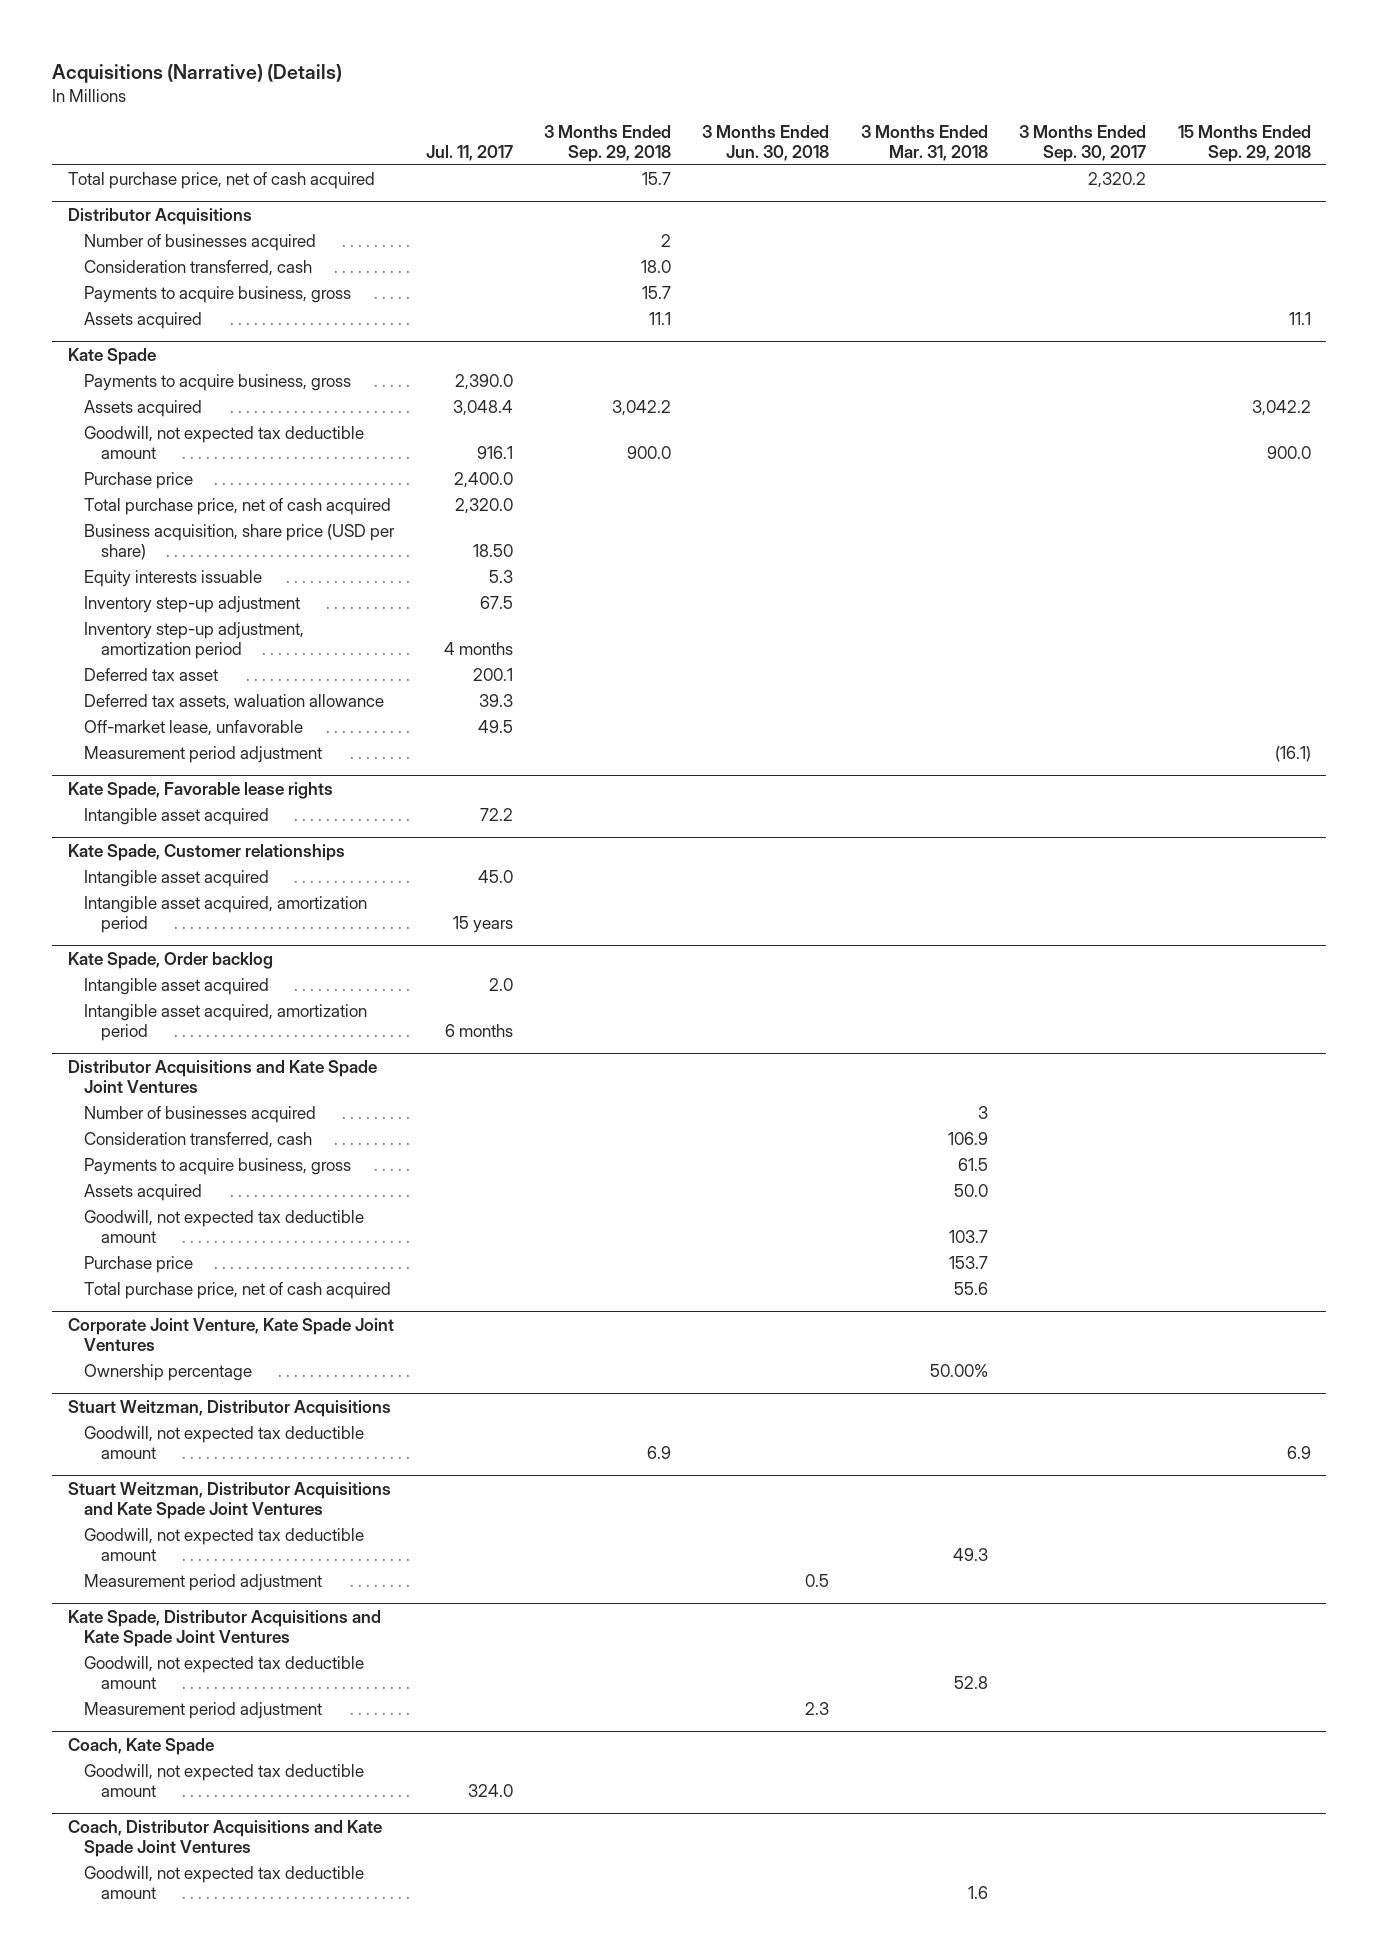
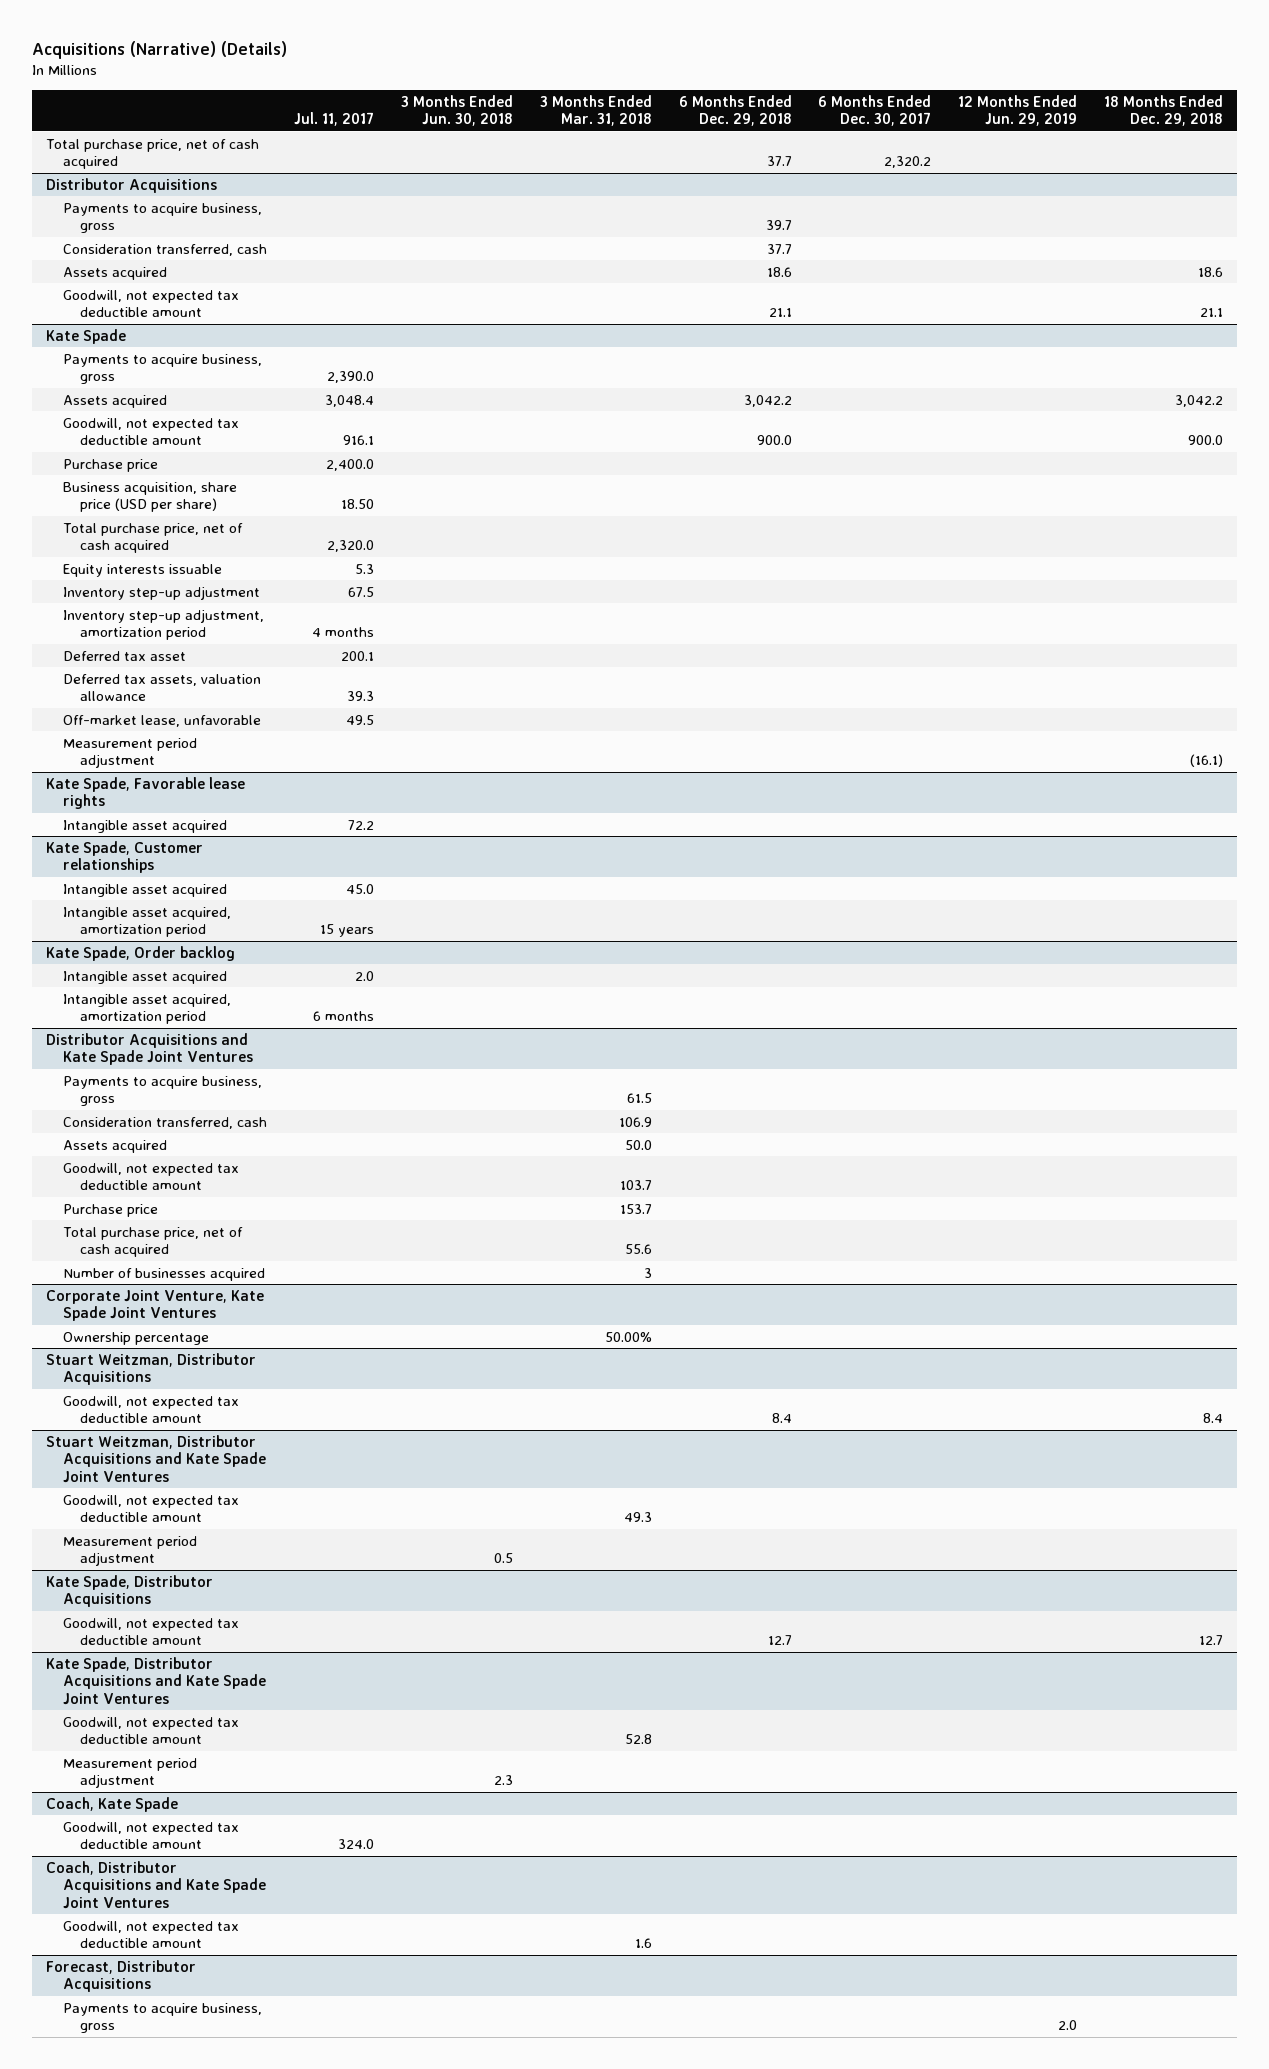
[544,125,672,162] 3 Months Ended Sep. 29, 2018 -> none
[1019,125,1147,162] 3 Months Ended Sep. 30, 2017 -> none
[1177,125,1311,162] 15 Months Ended Sep. 29, 2018 -> none
none -> [678,94,792,127] 6 Months Ended Dec. 29, 2018
none -> [818,94,932,127] 6 Months Ended Dec. 30, 2017
none -> [958,94,1078,127] 12 Months Ended Jun. 29, 2019
none -> [1104,94,1224,127] 18 Months Ended Dec. 29, 2018
[84,234,317,252] Number of businesses acquired -> none
[84,260,313,277] Consideration transferred, cash -> [62,243,267,256] Consideration transferred, cash
none -> [62,289,239,318] Goodwill, not expected tax deductible amount
[84,498,392,516] Total purchase price, net of cash acquired -> [62,522,243,554] Total purchase price, net of cash acquired
[84,694,385,711] Deferred tax assets, waluation allowance -> [62,673,261,702] Deferred tax assets, valuation allowance
[84,1132,313,1149] Consideration transferred, cash -> [62,1116,267,1129] Consideration transferred, cash
[84,1106,317,1124] Number of businesses acquired -> [62,1267,265,1281] Number of businesses acquired
none -> [45,1574,213,1608] Kate Spade, Distributor Acquisitions
none -> [62,1617,239,1646] Goodwill, not expected tax deductible amount
none -> [45,1959,196,1993] Forecast, Distributor Acquisitions
none -> [62,2002,262,2034] Payments to acquire business, gross

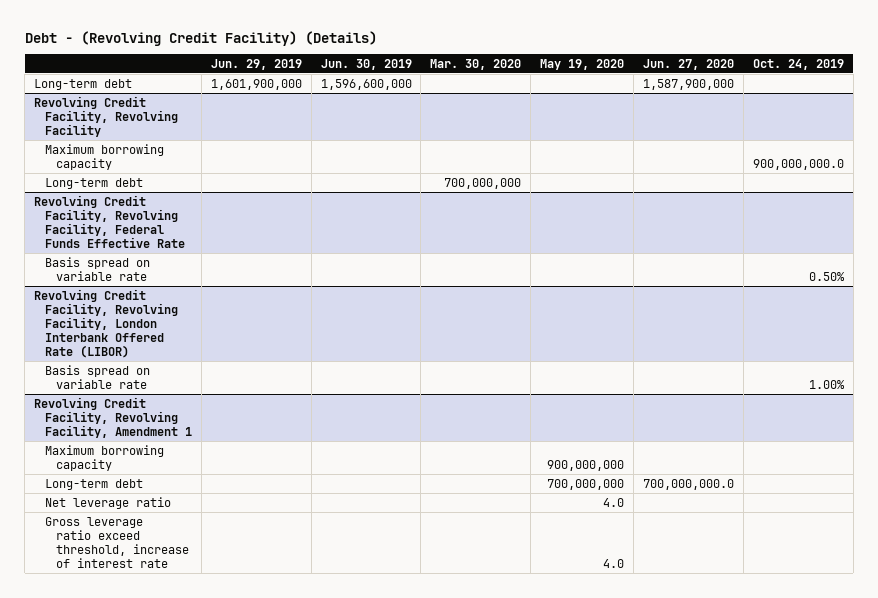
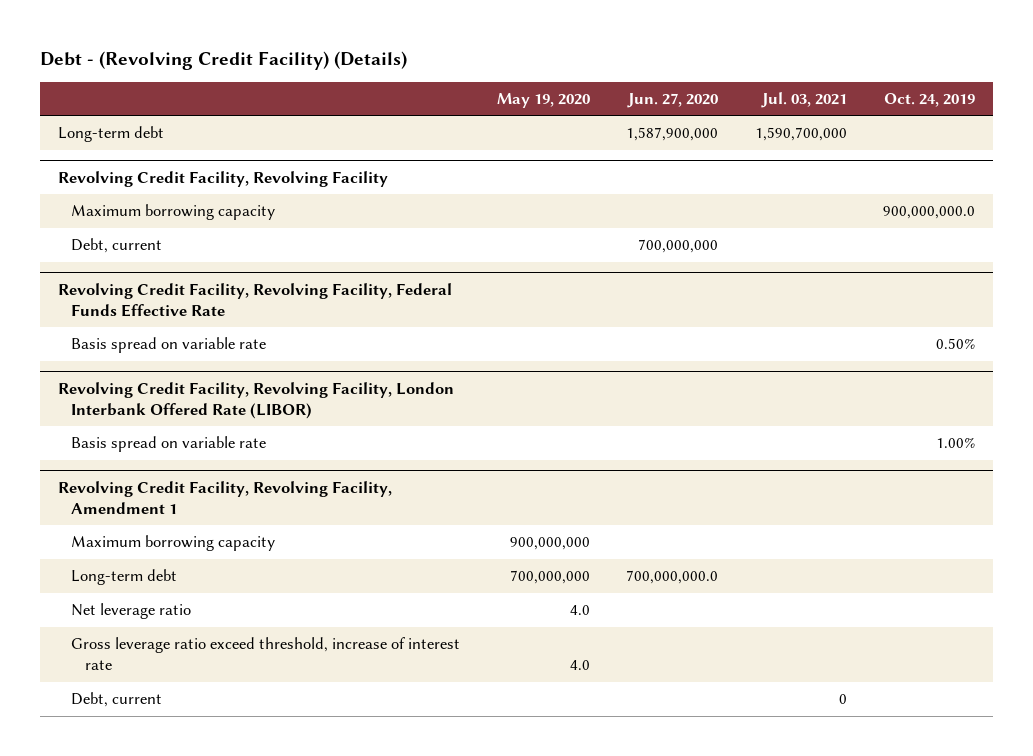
[210,58,302,70] Jun. 29, 2019 -> none
[320,58,412,70] Jun. 30, 2019 -> none
[430,58,522,70] Mar. 30, 2020 -> none
none -> [760,91,847,108] Jul. 03, 2021
[45,177,144,189] Long-term debt -> none
none -> [71,238,163,254] Debt, current
none -> [71,692,163,708] Debt, current

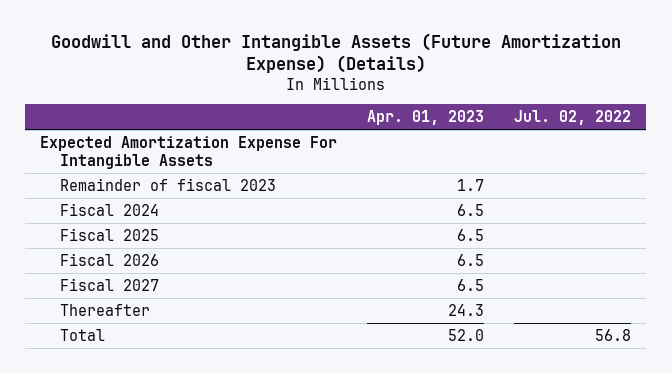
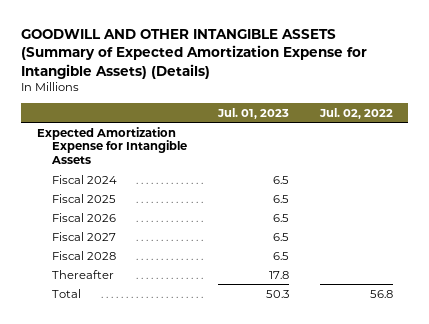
[50,32,621,74] Goodwill and Other Intangible Assets (Future Amortization Expense) (Details) -> [21,29,368,79] GOODWILL AND OTHER INTANGIBLE ASSETS (Summary of Expected Amortization Expense for Intangible Assets) (Details)
[367,109,485,125] Apr. 01, 2023 -> none
none -> [216,107,289,119] Jul. 01, 2023
[60,177,277,191] Remainder of fiscal 2023 -> none
[40,135,338,170] Expected Amortization Expense For Intangible Assets -> [36,126,188,165] Expected Amortization Expense for Intangible Assets
none -> [52,250,117,260] Fiscal 2028

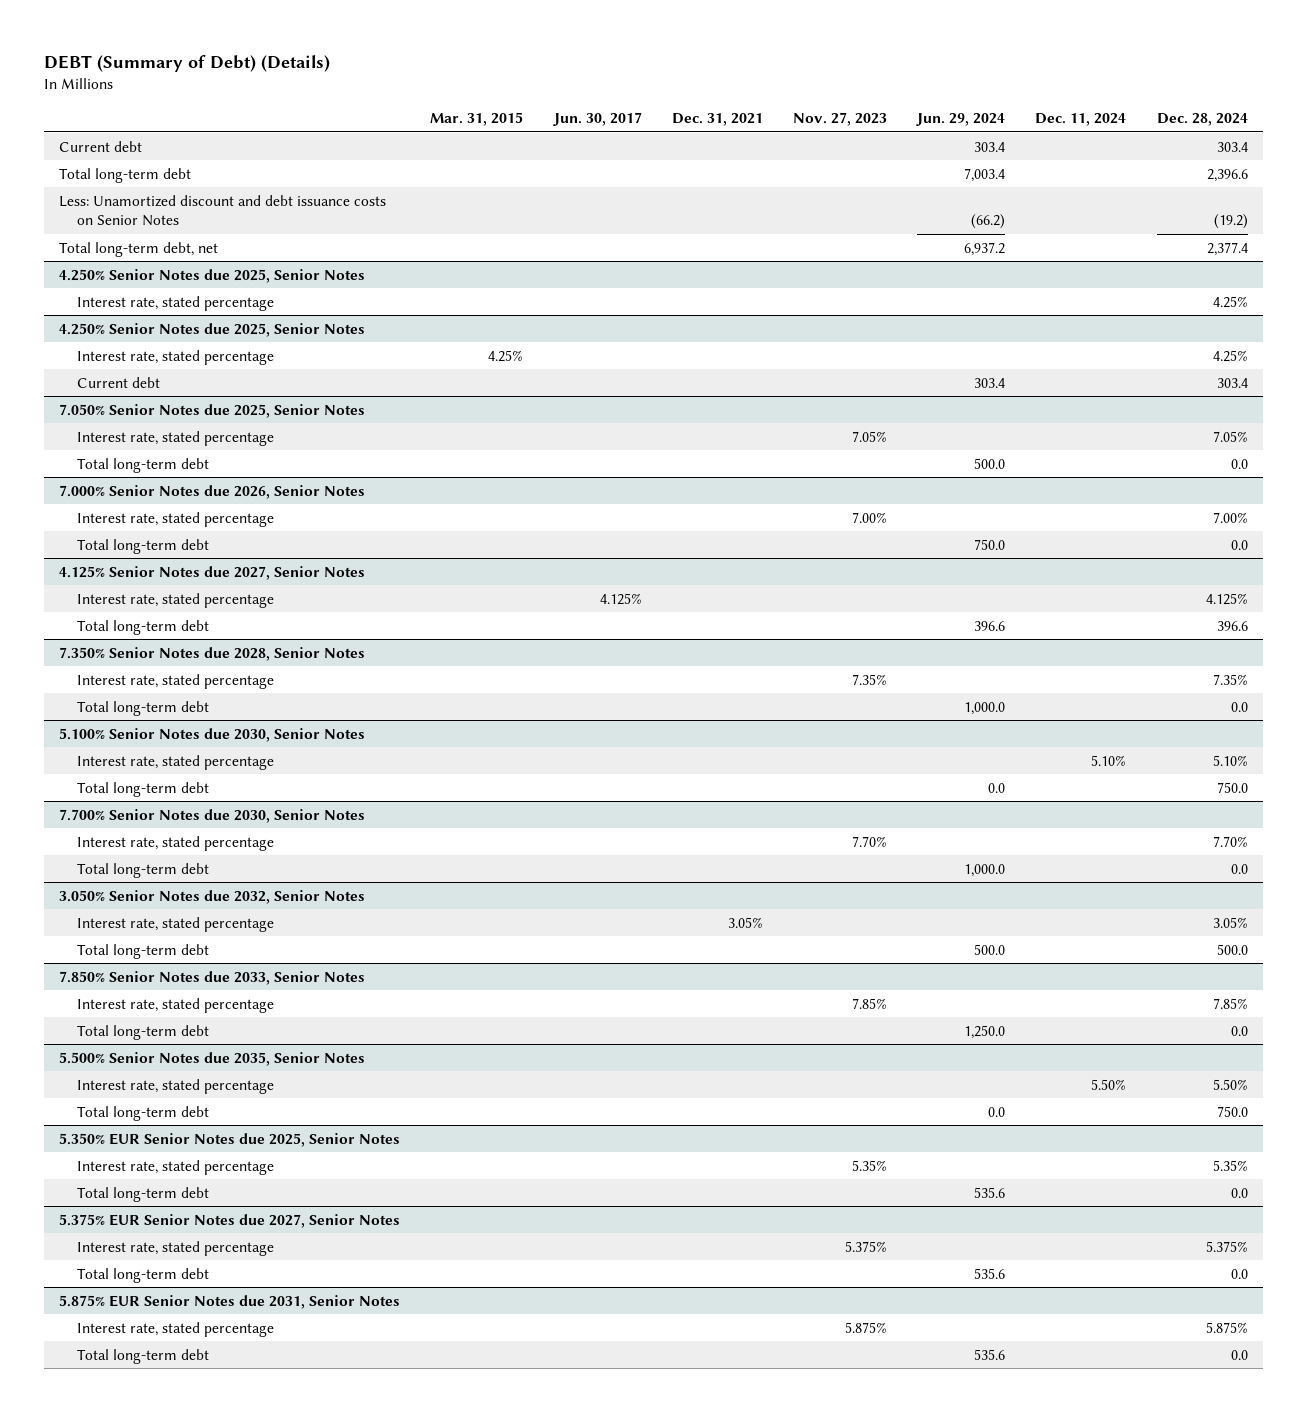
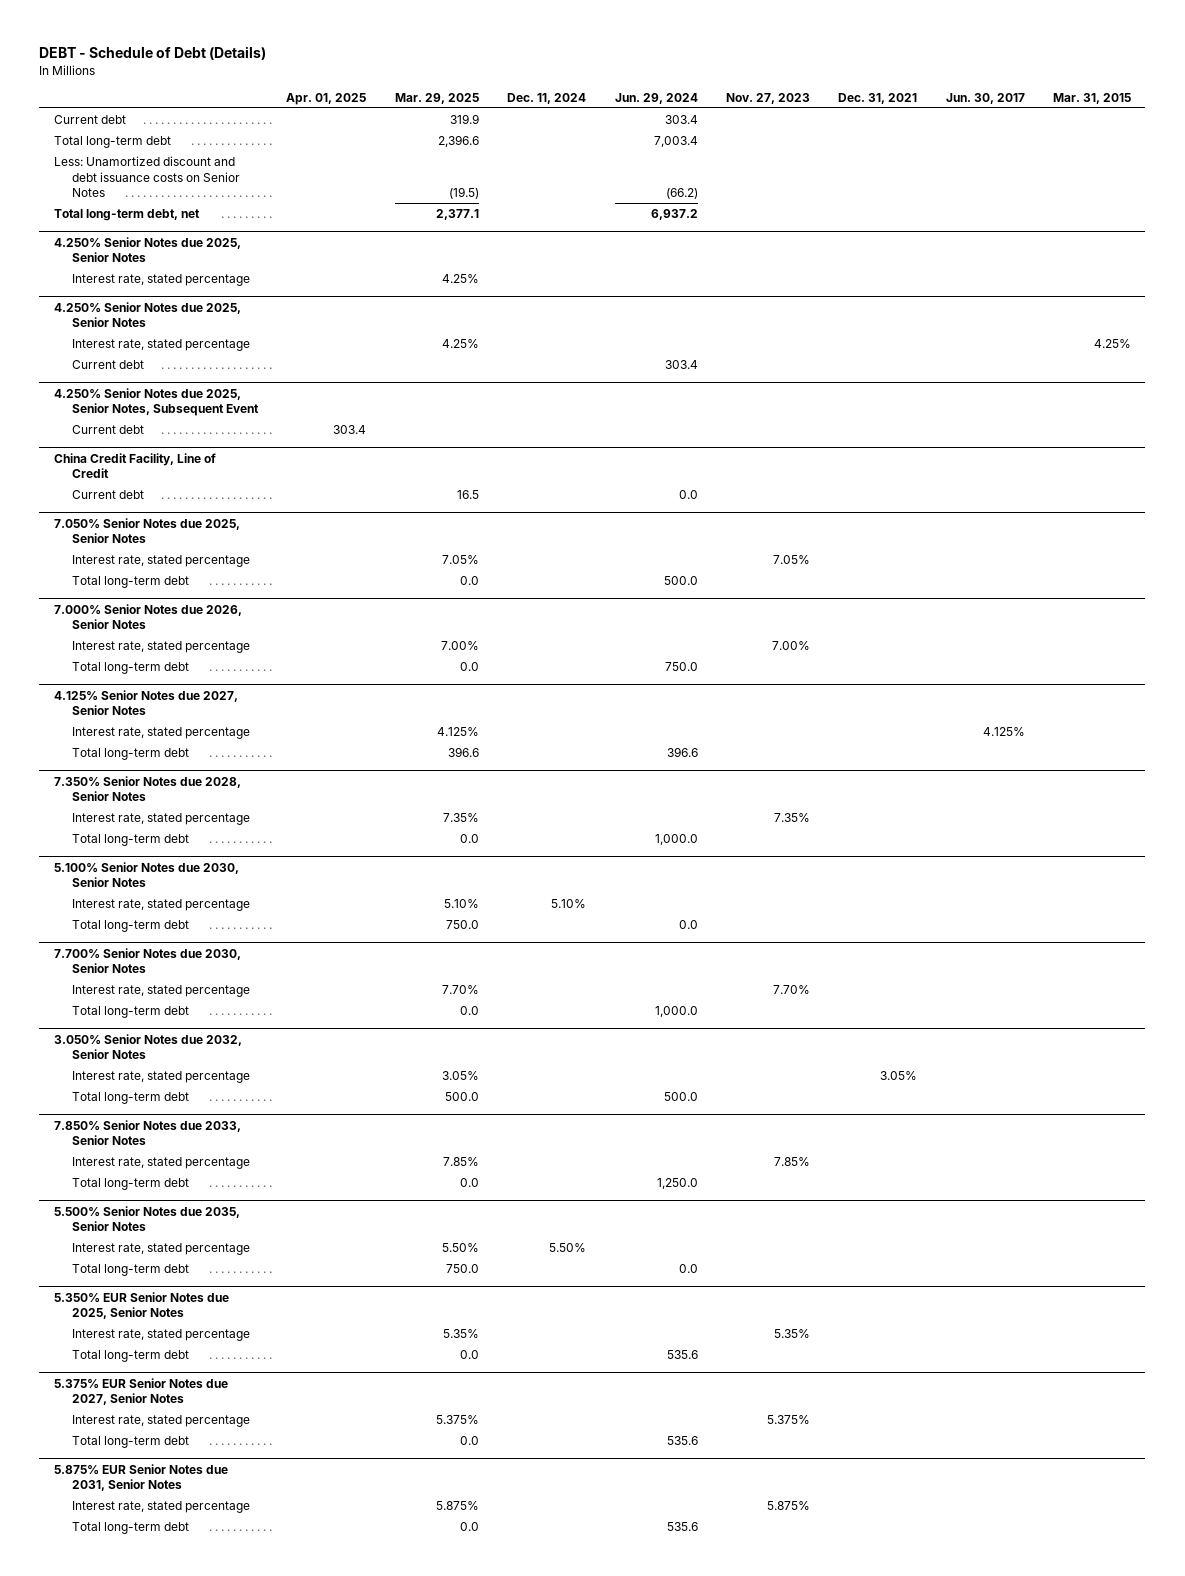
[43,54,330,72] DEBT (Summary of Debt) (Details) -> [39,46,267,61] DEBT - Schedule of Debt (Details)
[1156,113,1248,127] Dec. 28, 2024 -> none
none -> [286,92,367,105] Apr. 01, 2025
none -> [394,92,479,104] Mar. 29, 2025
none -> [53,387,259,417] 4.250% Senior Notes due 2025, Senior Notes, Subsequent Event
none -> [71,424,144,434] Current debt
none -> [53,452,216,479] China Credit Facility, Line of Credit
none -> [71,489,144,499] Current debt

